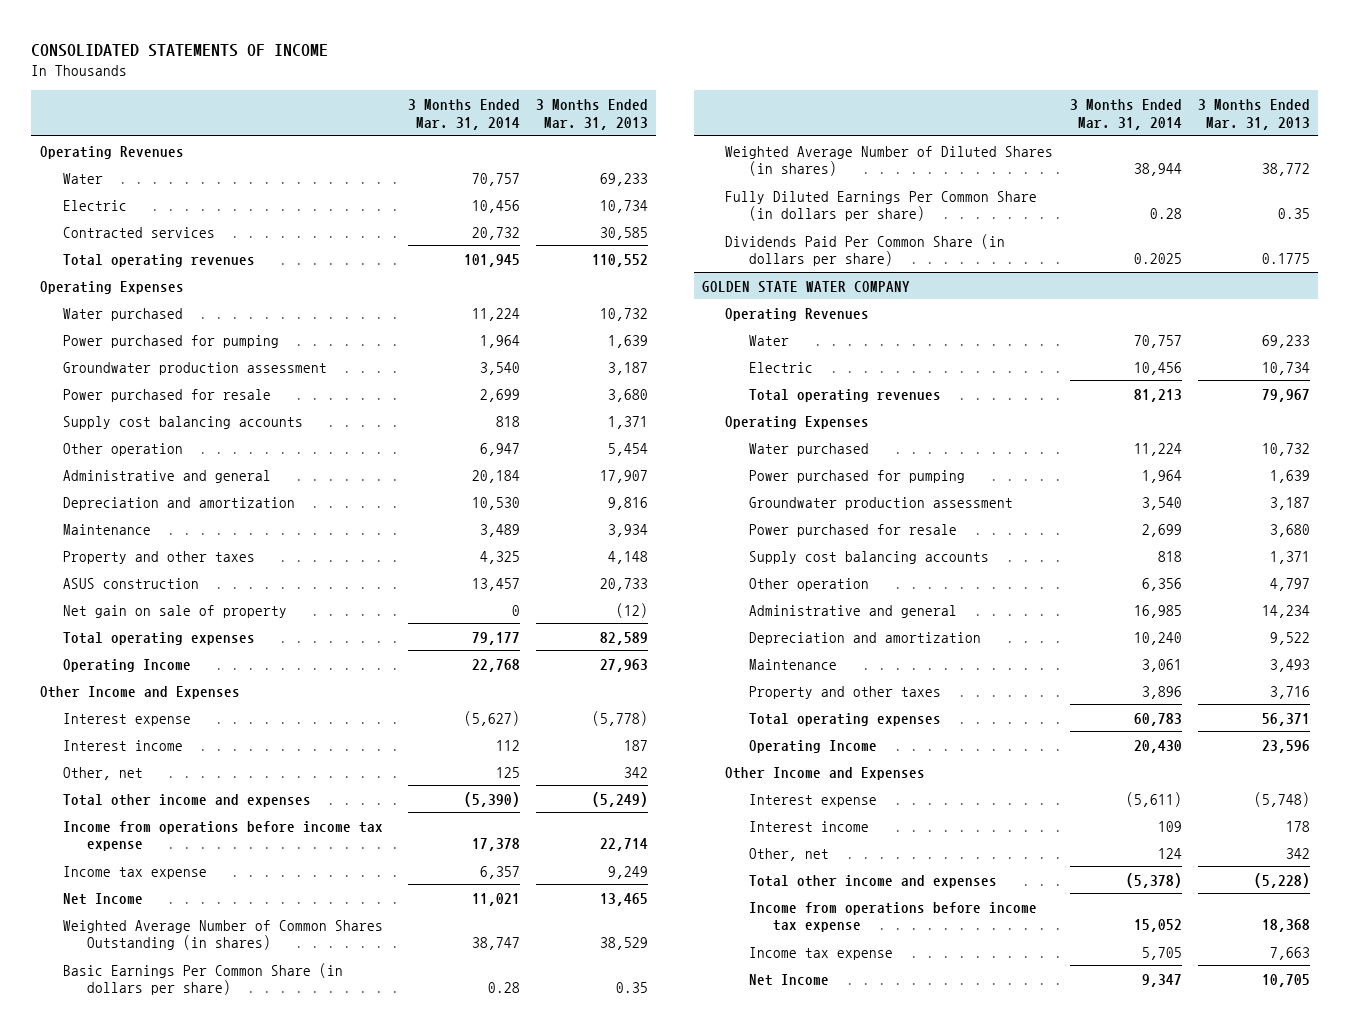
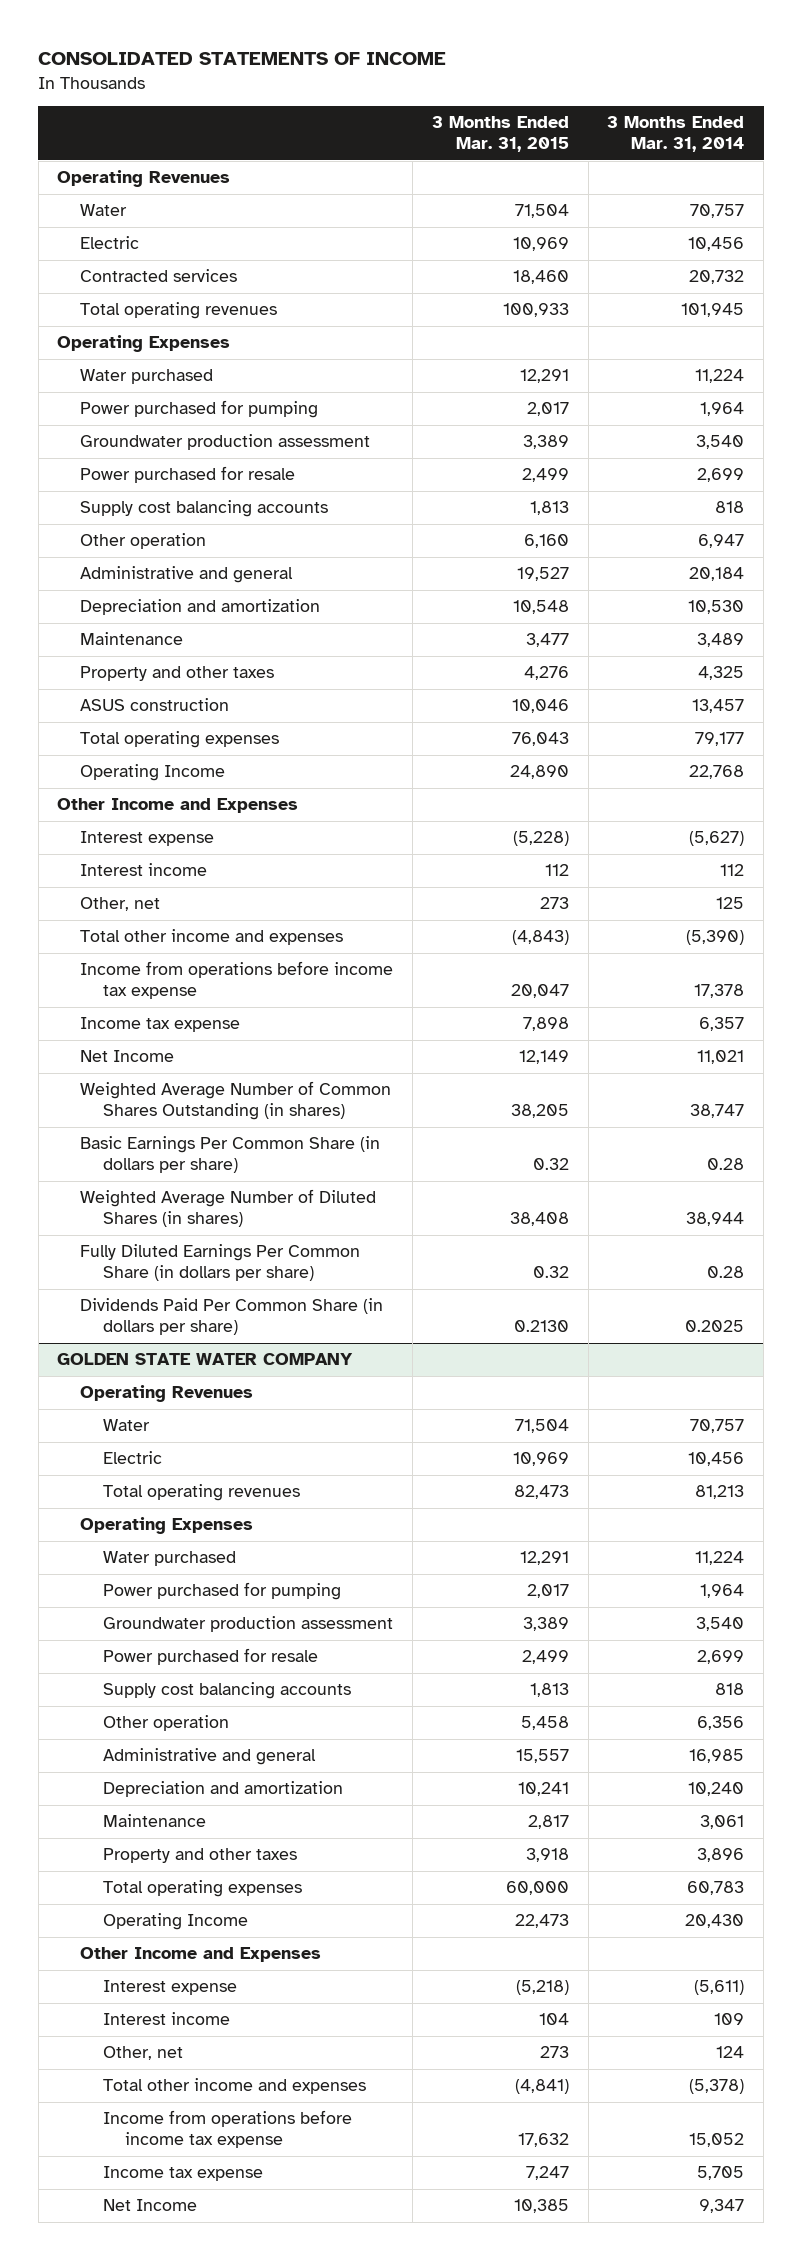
[535,98,648,130] 3 Months Ended Mar. 31, 2013 -> none
none -> [431,116,569,153] 3 Months Ended Mar. 31, 2015
[63,604,288,618] Net gain on sale of property -> none

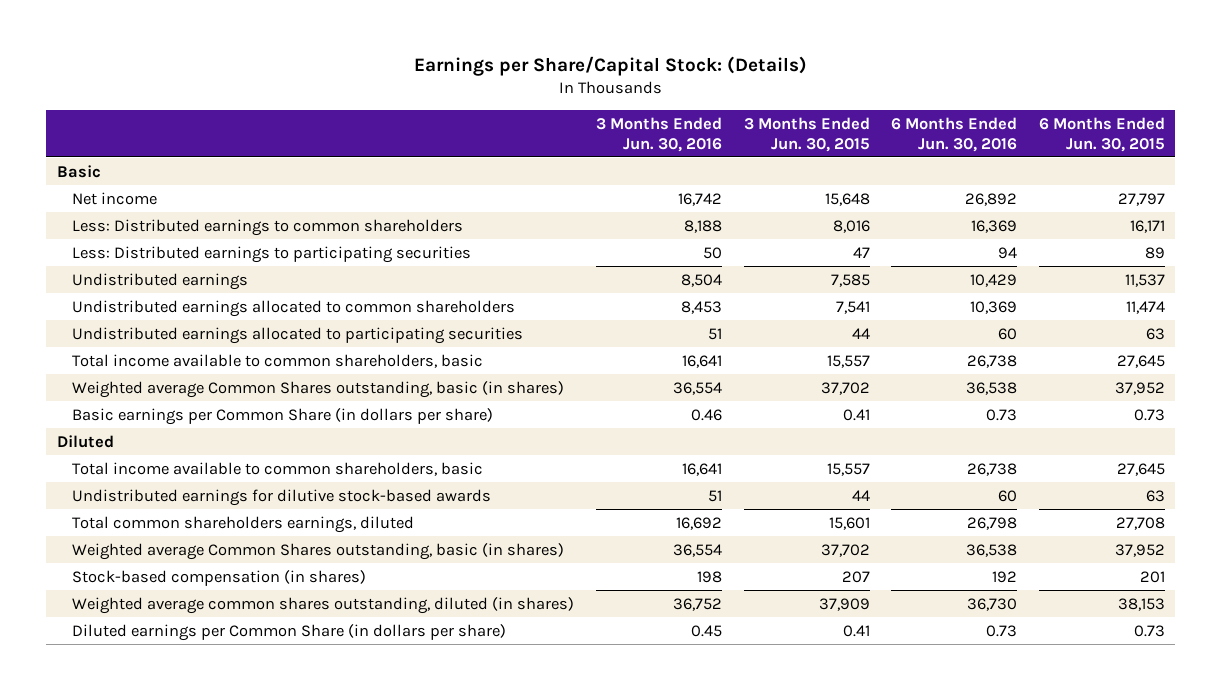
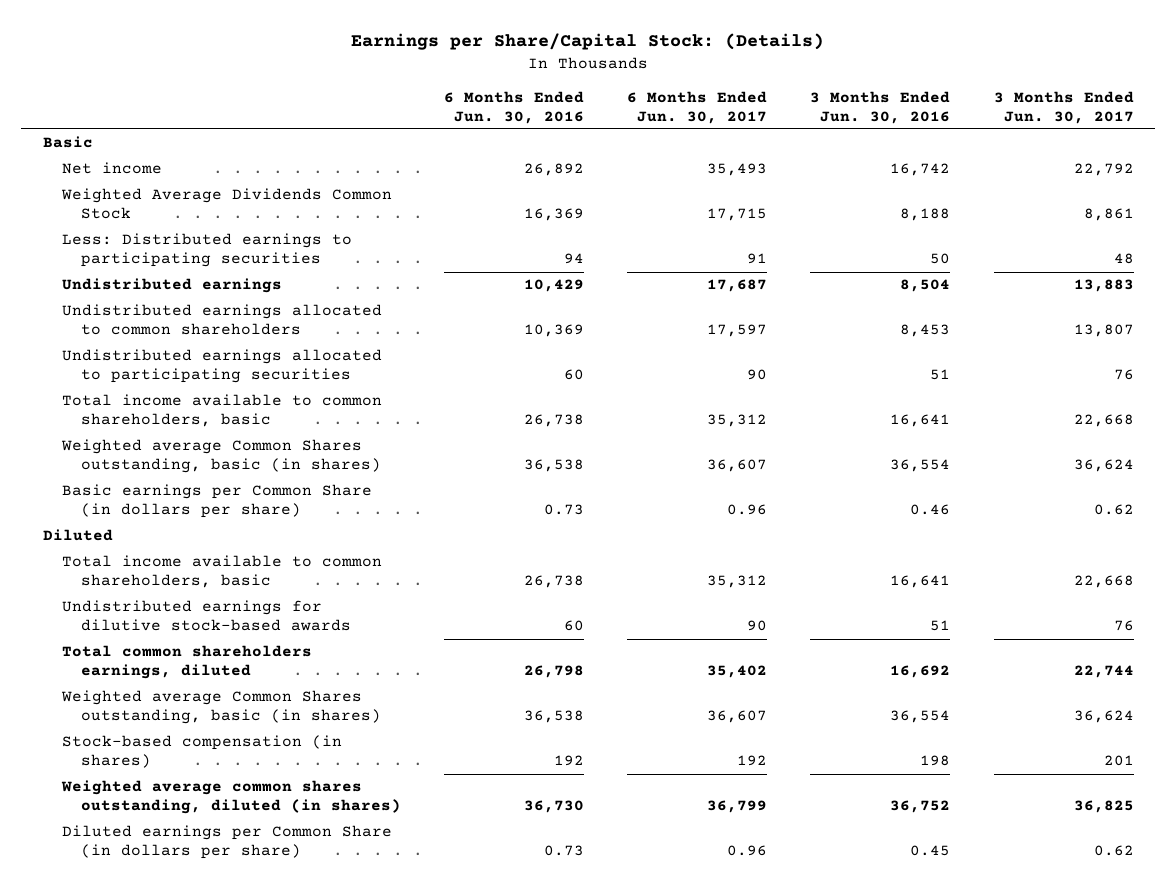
[743,116,870,152] 3 Months Ended Jun. 30, 2015 -> none
[1038,116,1165,152] 6 Months Ended Jun. 30, 2015 -> none
none -> [627,90,768,124] 6 Months Ended Jun. 30, 2017
none -> [993,90,1134,124] 3 Months Ended Jun. 30, 2017
[72,218,464,236] Less: Distributed earnings to common shareholders -> [60,188,392,220] Weighted Average Dividends Common Stock

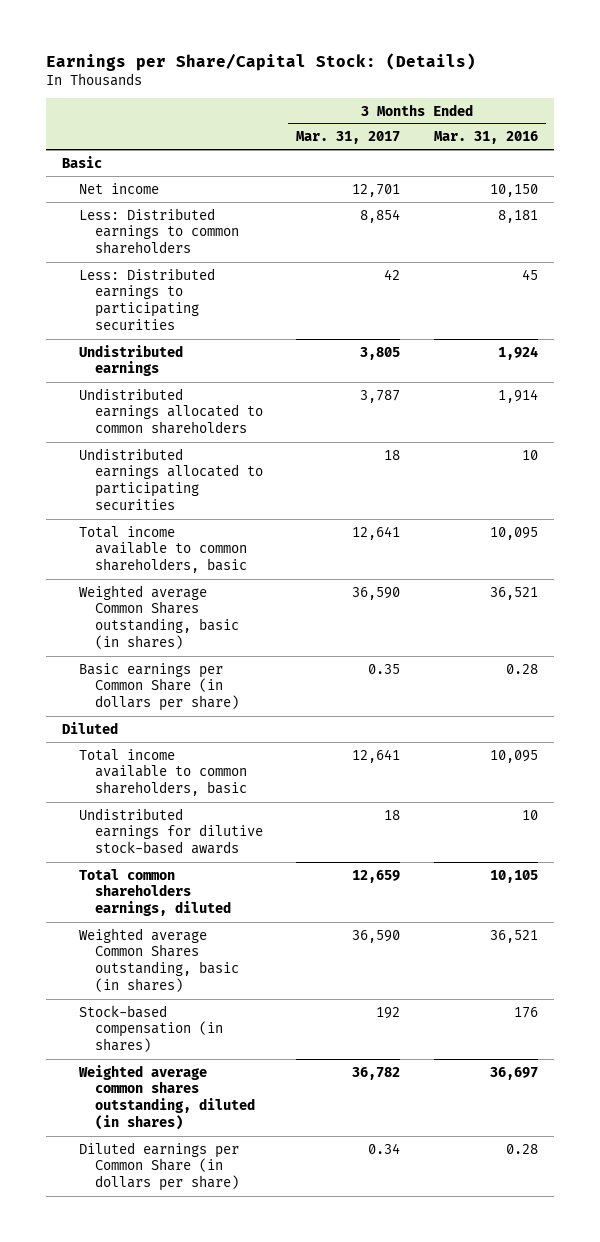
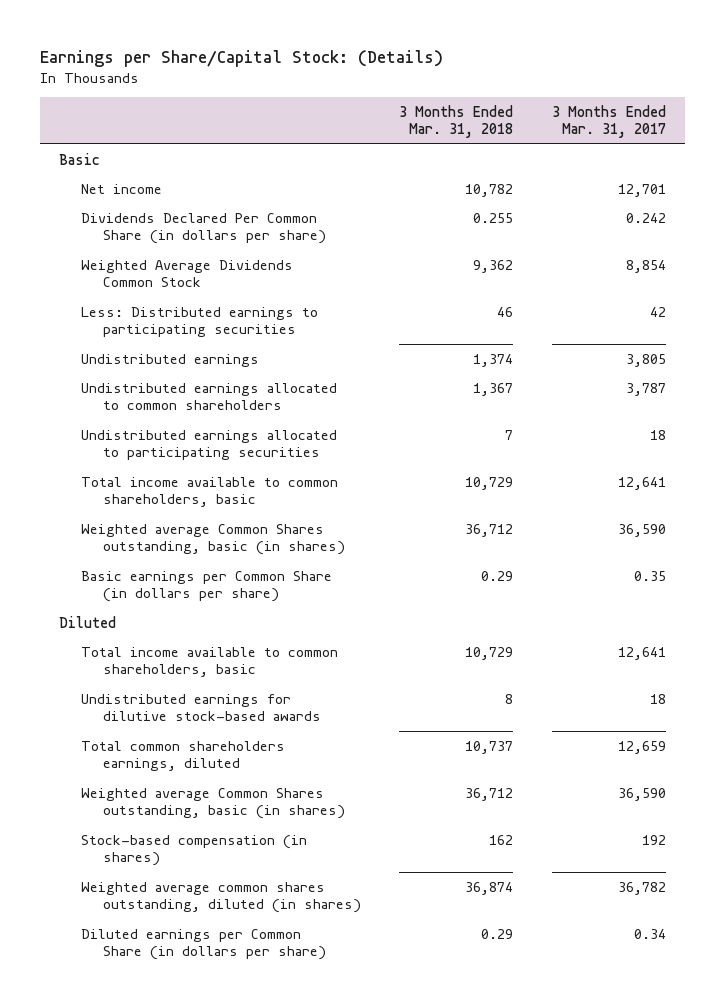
[433,131,538,145] Mar. 31, 2016 -> none
none -> [399,104,514,139] 3 Months Ended Mar. 31, 2018
none -> [80,212,326,245] Dividends Declared Per Common Share (in dollars per share)
[78,207,240,255] Less: Distributed earnings to common shareholders -> [80,259,293,288] Weighted Average Dividends Common Stock

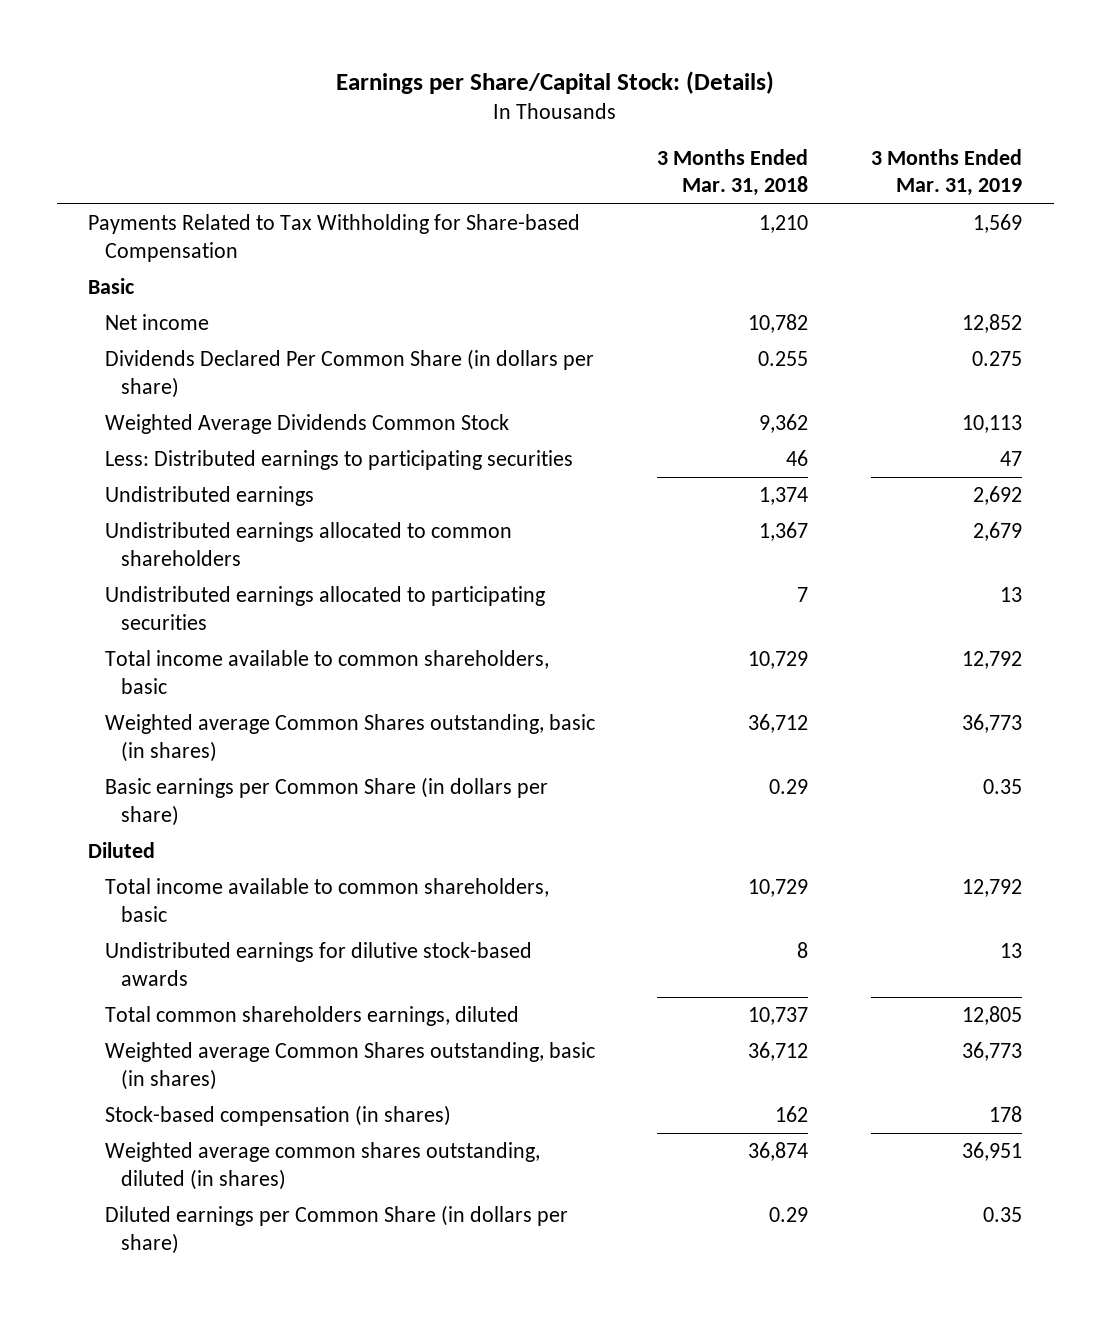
[551,104,666,139] 3 Months Ended Mar. 31, 2017 -> none
none -> [871,149,1023,197] 3 Months Ended Mar. 31, 2019
none -> [87,214,580,262] Payments Related to Tax Withholding for Share-based Compensation

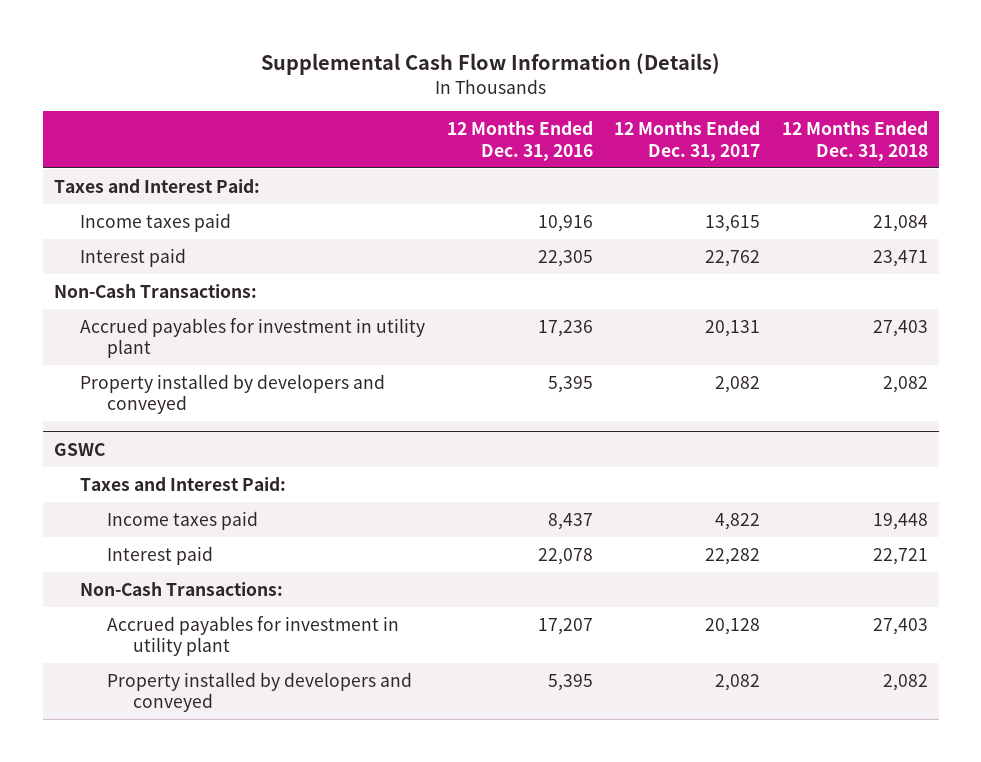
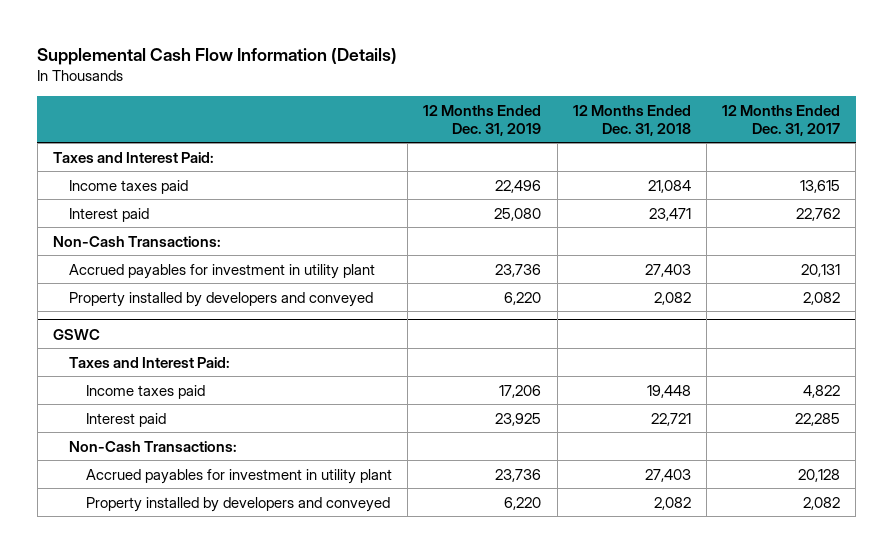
[446,121,593,161] 12 Months Ended Dec. 31, 2016 -> none
none -> [423,105,542,136] 12 Months Ended Dec. 31, 2019
[705,547,761,565] 22,282 -> [795,412,841,426] 22,285

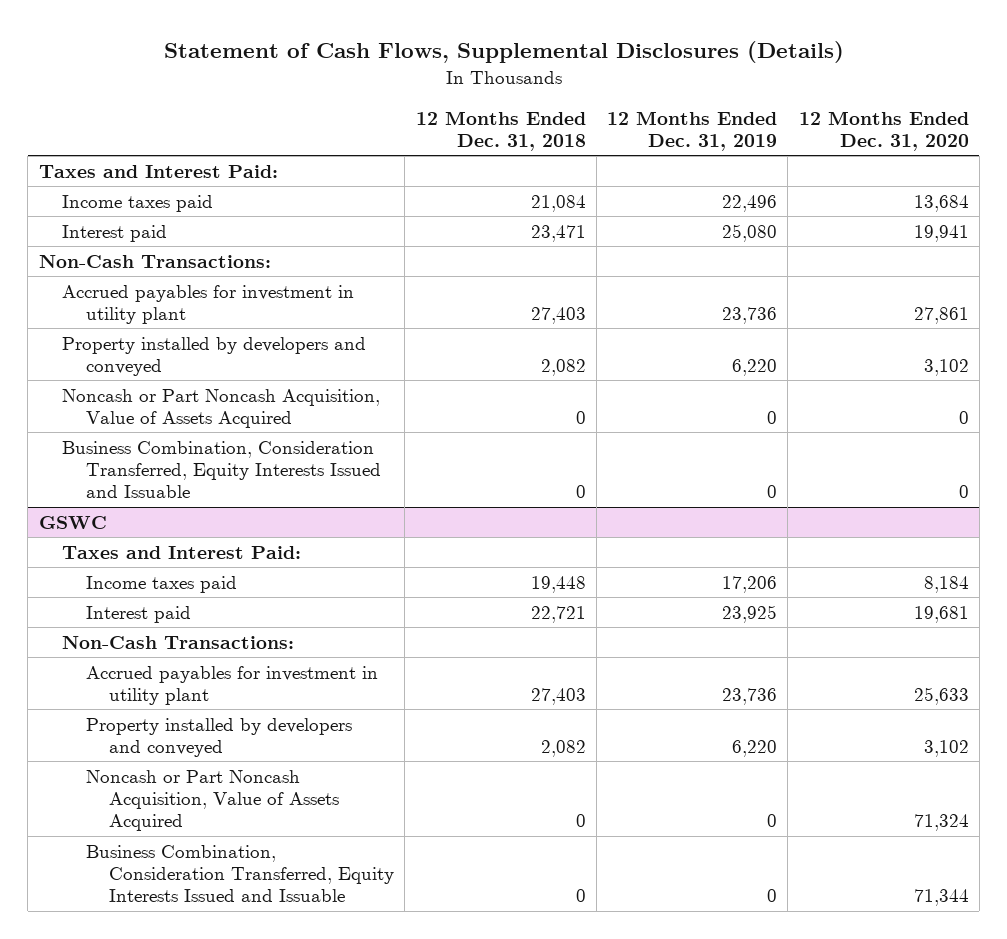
[37,47,398,65] Supplemental Cash Flow Information (Details) -> [163,40,844,63] Statement of Cash Flows, Supplemental Disclosures (Details)
[722,105,841,136] 12 Months Ended Dec. 31, 2017 -> none
none -> [798,110,969,151] 12 Months Ended Dec. 31, 2020
none -> [62,388,381,428] Noncash or Part Noncash Acquisition, Value of Assets Acquired
none -> [62,440,381,499] Business Combination, Consideration Transferred, Equity Interests Issued and Issuable
none -> [85,769,339,832] Noncash or Part Noncash Acquisition, Value of Assets Acquired
none -> [85,844,394,903] Business Combination, Consideration Transferred, Equity Interests Issued and Issuable

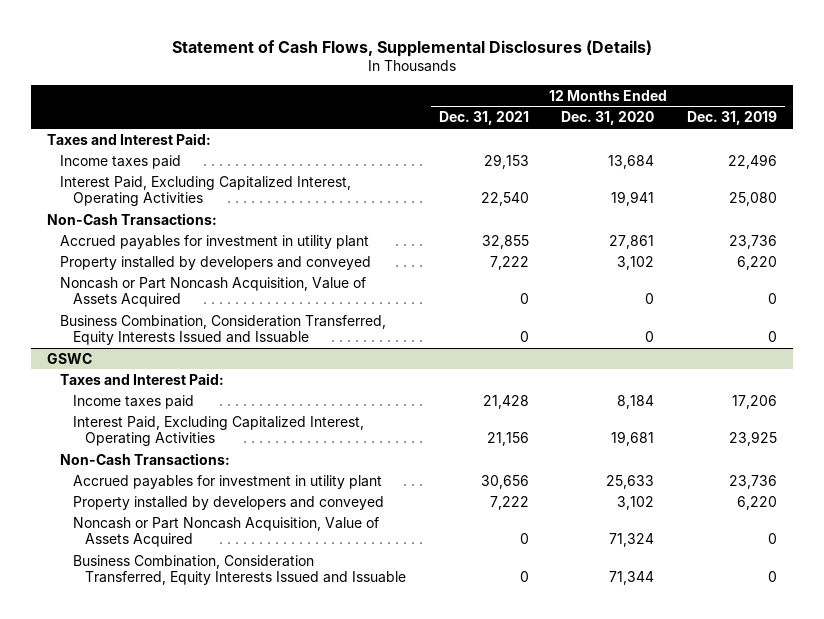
[415,110,586,151] 12 Months Ended Dec. 31, 2018 -> none
none -> [438,111,529,126] Dec. 31, 2021
[62,224,168,242] Interest paid -> [60,175,352,206] Interest Paid, Excluding Capitalized Interest, Operating Activities
[85,605,191,623] Interest paid -> [72,415,364,446] Interest Paid, Excluding Capitalized Interest, Operating Activities

